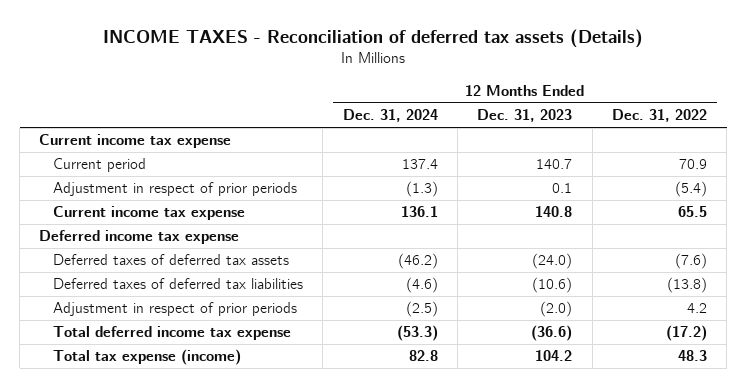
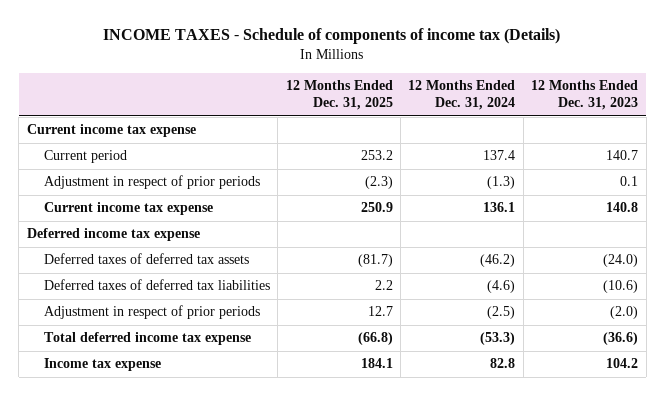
[103,28,644,48] INCOME TAXES - Reconciliation of deferred tax assets (Details) -> [103,28,561,45] INCOME TAXES - Schedule of components of income tax (Details)
[612,109,708,123] Dec. 31, 2022 -> none
none -> [285,79,393,111] 12 Months Ended Dec. 31, 2025
[52,349,241,366] Total tax expense (income) -> [43,358,161,372] Income tax expense

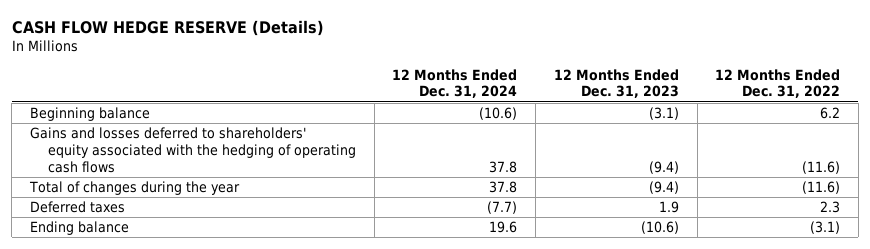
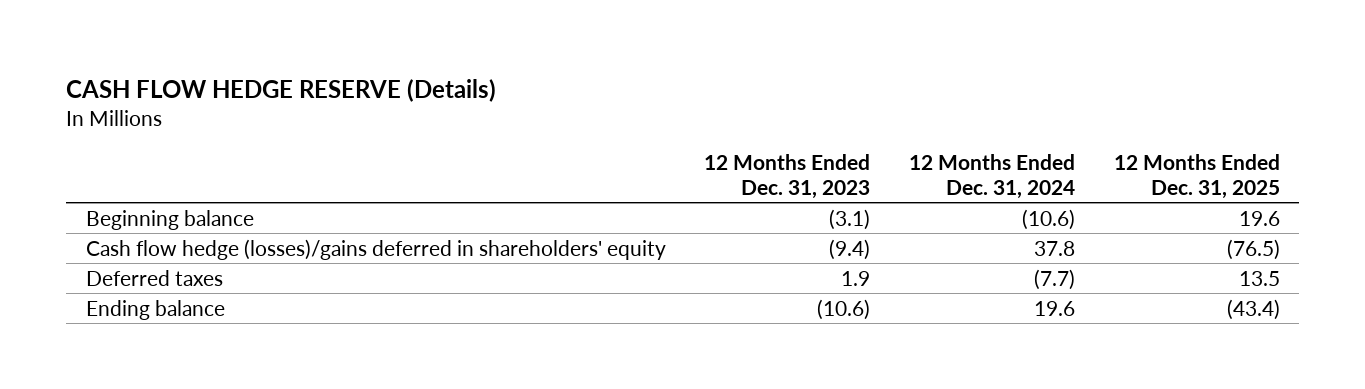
[715,68,841,99] 12 Months Ended Dec. 31, 2022 -> none
none -> [1113,153,1280,199] 12 Months Ended Dec. 31, 2025
[28,181,240,196] Total of changes during the year -> none
[29,127,357,173] Gains and losses deferred to shareholders' equity associated with the hedging of operating cash flows -> [85,238,666,260] Cash flow hedge (losses)/gains deferred in shareholders' equity

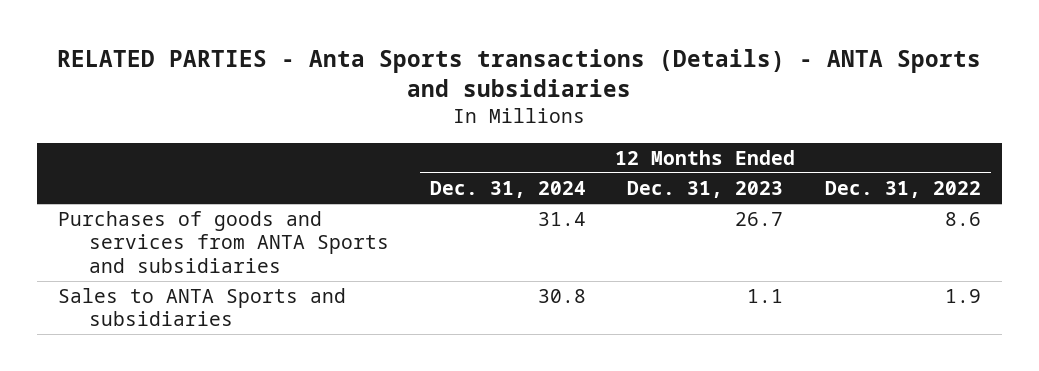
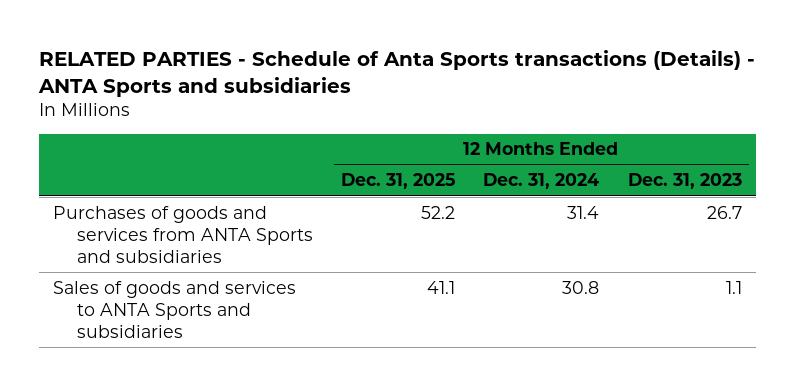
[57,49,982,98] RELATED PARTIES - Anta Sports transactions (Details) - ANTA Sports and subsidiaries -> [37,49,755,97] RELATED PARTIES - Schedule of Anta Sports transactions (Details) - ANTA Sports and subsidiaries
[824,180,981,198] Dec. 31, 2022 -> none
none -> [341,173,456,190] Dec. 31, 2025
[57,288,346,327] Sales to ANTA Sports and subsidiaries -> [52,280,296,339] Sales of goods and services to ANTA Sports and subsidiaries

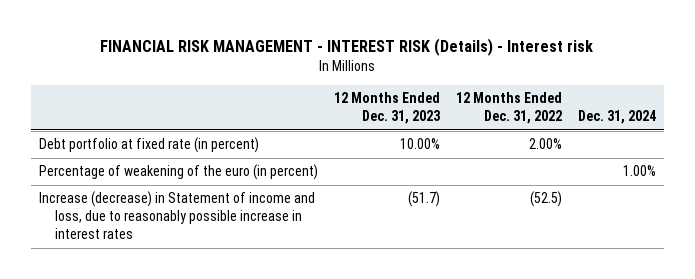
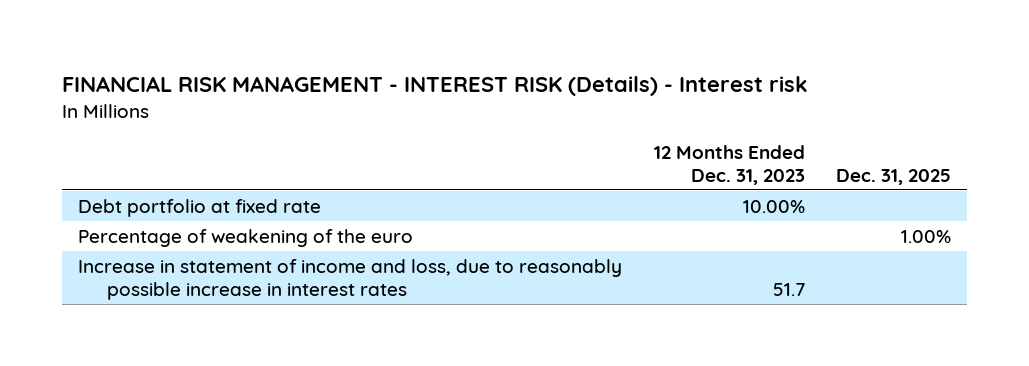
[455,92,562,124] 12 Months Ended Dec. 31, 2022 -> none
[578,109,657,124] Dec. 31, 2024 -> none
none -> [836,168,952,185] Dec. 31, 2025
[38,137,259,154] Debt portfolio at fixed rate (in percent) -> [77,198,321,217] Debt portfolio at fixed rate
[38,164,318,181] Percentage of weakening of the euro (in percent) -> [77,228,413,247] Percentage of weakening of the euro
[38,191,315,240] Increase (decrease) in Statement of income and loss, due to reasonably possible increase in interest rates -> [77,258,622,300] Increase in statement of income and loss, due to reasonably possible increase in interest rates
[407,191,440,208] (51.7) -> [772,282,805,296] 51.7

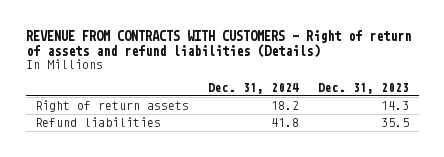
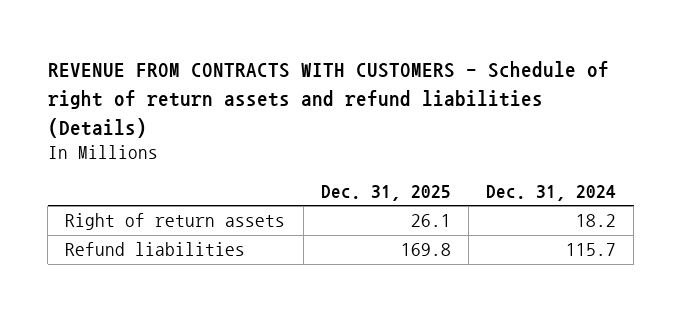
[25,29,411,58] REVENUE FROM CONTRACTS WITH CUSTOMERS - Right of return of assets and refund liabilities (Details) -> [47,61,609,138] REVENUE FROM CONTRACTS WITH CUSTOMERS - Schedule of right of return assets and refund liabilities (Details)
[318,82,410,94] Dec. 31, 2023 -> none
none -> [320,185,451,202] Dec. 31, 2025
[271,117,300,127] 41.8 -> [566,243,617,257] 115.7

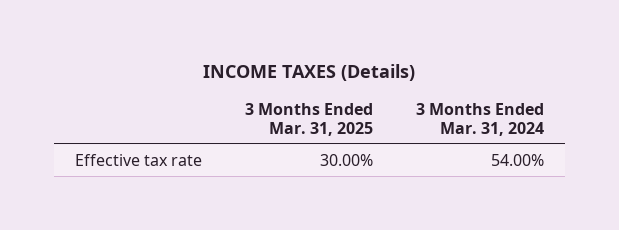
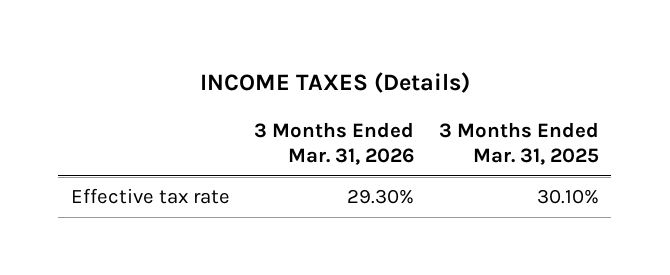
[415,102,544,136] 3 Months Ended Mar. 31, 2024 -> none
none -> [254,121,415,166] 3 Months Ended Mar. 31, 2026
[319,154,373,167] 30.00% -> [537,189,600,205] 30.10%

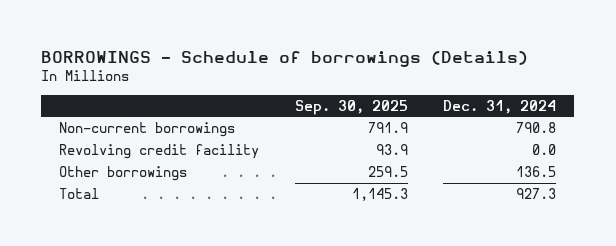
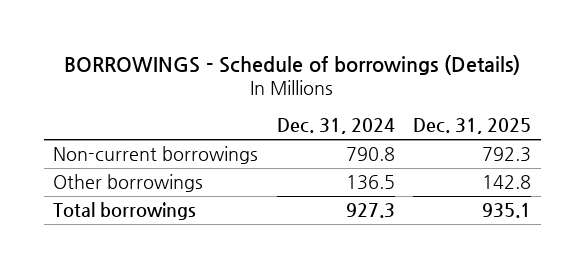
[294,99,408,115] Sep. 30, 2025 -> none
none -> [413,118,532,135] Dec. 31, 2025
[59,144,260,160] Revolving credit facility -> none
[59,188,100,200] Total -> [53,202,197,221] Total borrowings

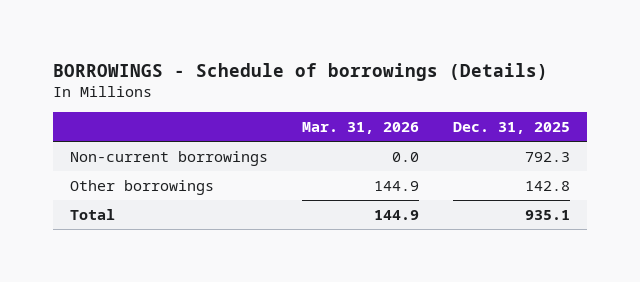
[276,118,395,135] Dec. 31, 2024 -> none
none -> [301,122,419,135] Mar. 31, 2026
[53,202,197,221] Total borrowings -> [69,208,115,220] Total

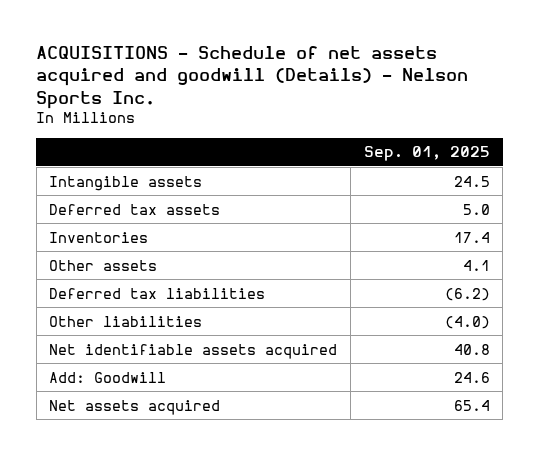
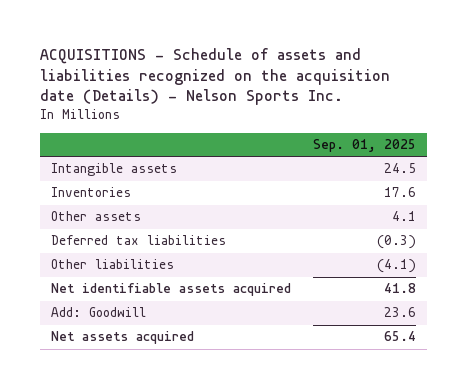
[36,45,469,109] ACQUISITIONS - Schedule of net assets acquired and goodwill (Details) - Nelson Sports Inc. -> [39,48,390,106] ACQUISITIONS - Schedule of assets and liabilities recognized on the acquisition date (Details) - Nelson Sports Inc.
[49,203,221,215] Deferred tax assets -> none
[453,231,490,243] 17.4 -> [384,187,417,198] 17.6
[444,287,490,301] (6.2) -> [377,235,417,250] (0.3)
[444,315,490,329] (4.0) -> [377,259,417,274] (4.1)
[453,343,490,355] 40.8 -> [384,283,417,294] 41.8
[453,371,490,383] 24.6 -> [384,307,417,318] 23.6

